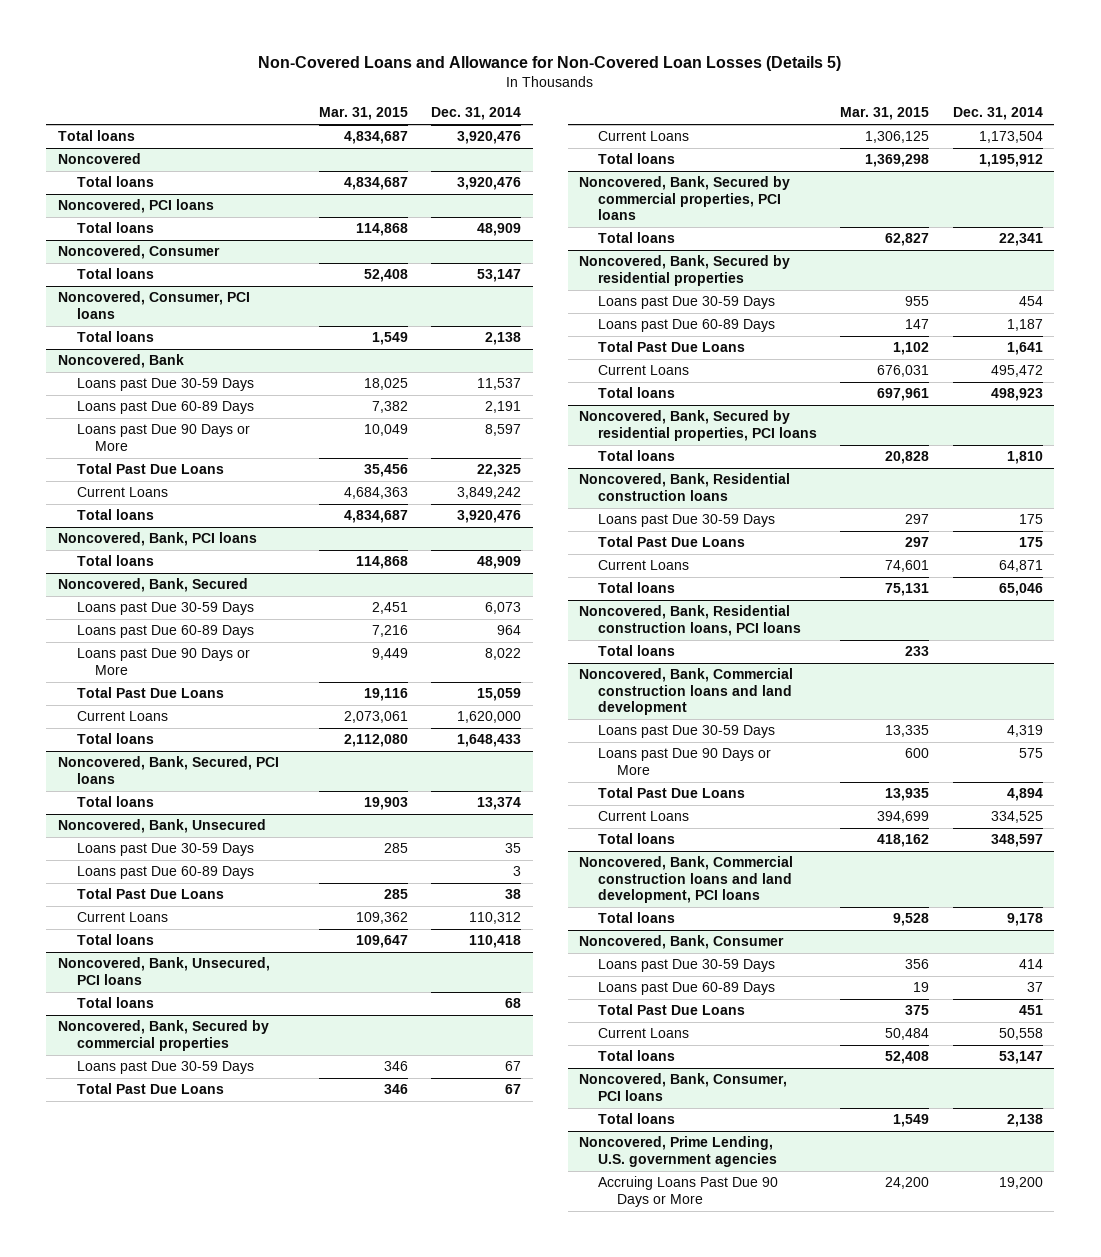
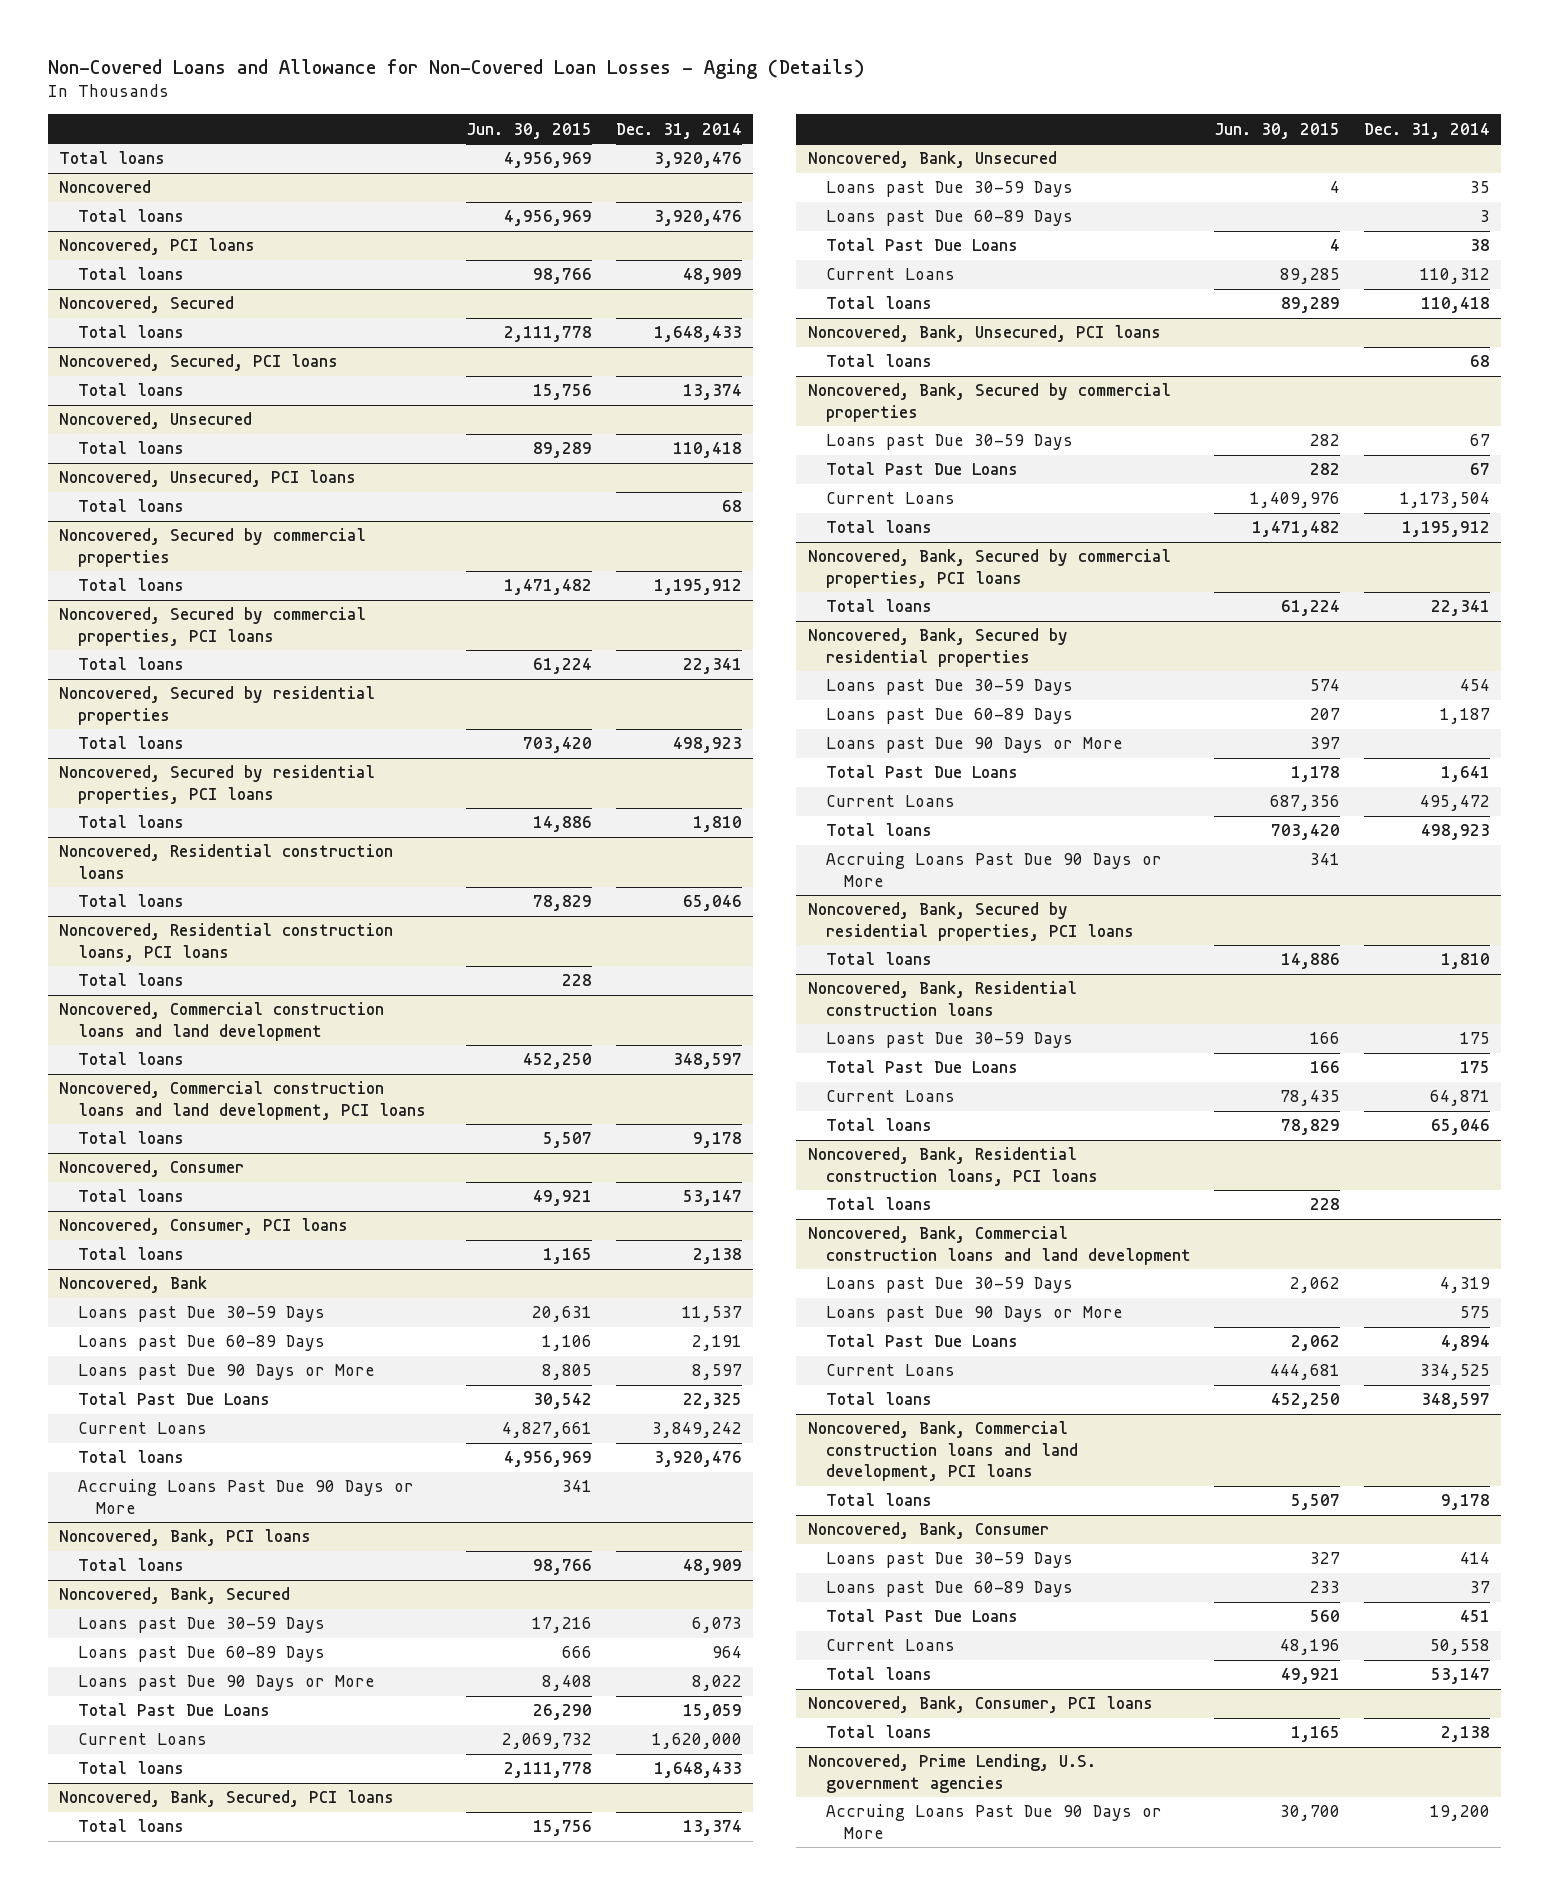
[258,56,842,72] Non-Covered Loans and Allowance for Non-Covered Loan Losses (Details 5) -> [47,59,865,80] Non-Covered Loans and Allowance for Non-Covered Loan Losses - Aging (Details)
[319,107,409,121] Mar. 31, 2015 -> none
none -> [466,122,593,139] Jun. 30, 2015
none -> [59,296,235,314] Noncovered, Secured
none -> [77,325,184,339] Total loans
none -> [59,354,339,372] Noncovered, Secured, PCI loans
none -> [77,383,184,397] Total loans
none -> [59,412,253,430] Noncovered, Unsecured
none -> [77,441,184,455] Total loans
none -> [59,470,357,488] Noncovered, Unsecured, PCI loans
none -> [77,499,184,513] Total loans
none -> [59,528,367,567] Noncovered, Secured by commercial properties
none -> [77,578,184,592] Total loans
none -> [59,607,367,646] Noncovered, Secured by commercial properties, PCI loans
none -> [77,657,184,671] Total loans
none -> [59,686,376,725] Noncovered, Secured by residential properties
none -> [77,736,184,750] Total loans
none -> [59,765,376,804] Noncovered, Secured by residential properties, PCI loans
none -> [77,815,184,829] Total loans
none -> [59,844,394,879] Noncovered, Residential construction loans
none -> [77,894,184,908] Total loans
none -> [59,923,394,962] Noncovered, Residential construction loans, PCI loans
none -> [77,973,184,987] Total loans
none -> [59,1002,385,1041] Noncovered, Commercial construction loans and land development
none -> [77,1052,184,1066] Total loans
none -> [59,1081,426,1120] Noncovered, Commercial construction loans and land development, PCI loans
none -> [77,1131,184,1145] Total loans
none -> [77,1479,414,1514] Accruing Loans Past Due 90 Days or More
none -> [825,737,1123,754] Loans past Due 90 Days or More
none -> [825,852,1162,887] Accruing Loans Past Due 90 Days or More

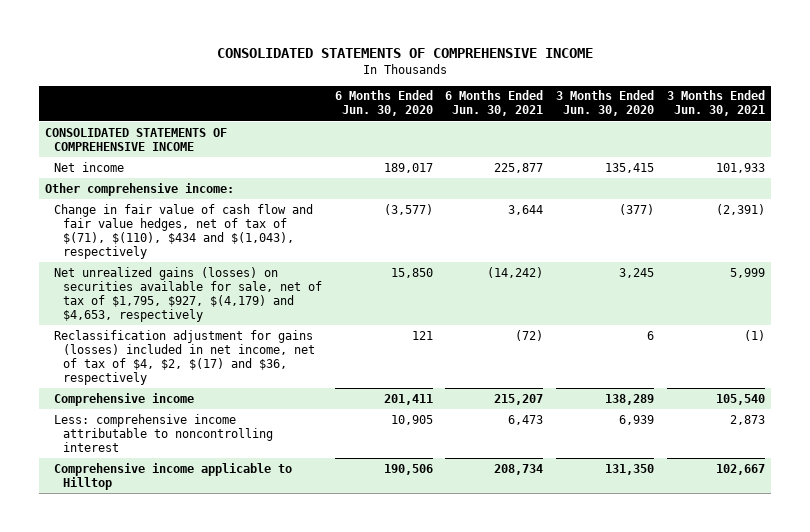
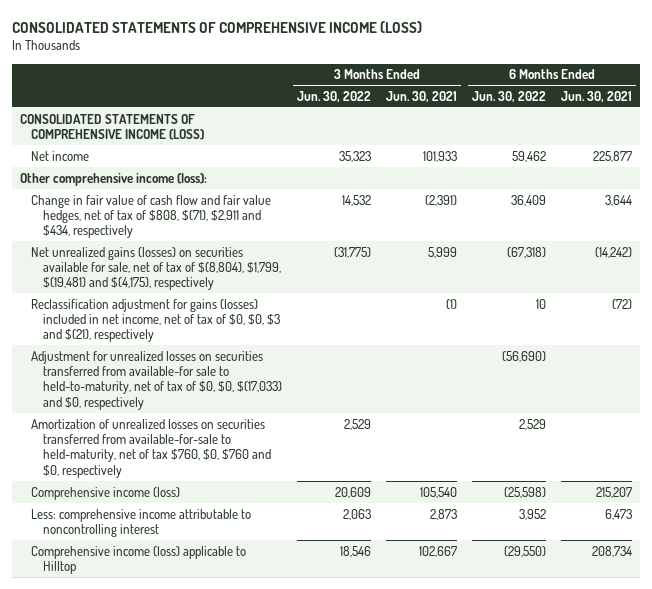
[217,47,594,58] CONSOLIDATED STATEMENTS OF COMPREHENSIVE INCOME -> [12,20,423,33] CONSOLIDATED STATEMENTS OF COMPREHENSIVE INCOME (LOSS)
[334,90,433,117] 6 Months Ended Jun. 30, 2020 -> none
[556,90,655,117] 3 Months Ended Jun. 30, 2020 -> none
none -> [296,90,371,102] Jun. 30, 2022
none -> [471,90,546,102] Jun. 30, 2022
[45,127,228,151] CONSOLIDATED STATEMENTS OF COMPREHENSIVE INCOME -> [19,113,205,141] CONSOLIDATED STATEMENTS OF COMPREHENSIVE INCOME (LOSS)
[45,182,235,196] Other comprehensive income: -> [19,172,207,186] Other comprehensive income (loss):
[54,203,314,260] Change in fair value of cash flow and fair value hedges, net of tax of $(71), $(110), $434 and $(1,043), respectively -> [31,194,272,239] Change in fair value of cash flow and fair value hedges, net of tax of $808, $(71), $2,911 and $434, respectively
[54,266,322,323] Net unrealized gains (losses) on securities available for sale, net of tax of $1,795, $927, $(4,179) and $4,653, respectively -> [31,246,281,291] Net unrealized gains (losses) on securities available for sale, net of tax of $(8,804), $1,799, $(19,481) and $(4,175), respectively
[54,329,315,386] Reclassification adjustment for gains (losses) included in net income, net of tax of $4, $2, $(17) and $36, respectively -> [31,298,280,343] Reclassification adjustment for gains (losses) included in net income, net of tax of $0, $0, $3 and $(21), respectively
none -> [31,350,282,410] Adjustment for unrealized losses on securities transferred from available-for sale to held-to-maturity, net of tax of $0, $0, $(17,033) and $0, respectively
none -> [31,418,271,478] Amortization of unrealized losses on securities transferred from available-for-sale to held-maturity, net of tax $760, $0, $760 and $0, respectively
[54,392,195,406] Comprehensive income -> [31,486,181,500] Comprehensive income (loss)
[54,462,293,490] Comprehensive income applicable to Hilltop -> [31,545,247,575] Comprehensive income (loss) applicable to Hilltop

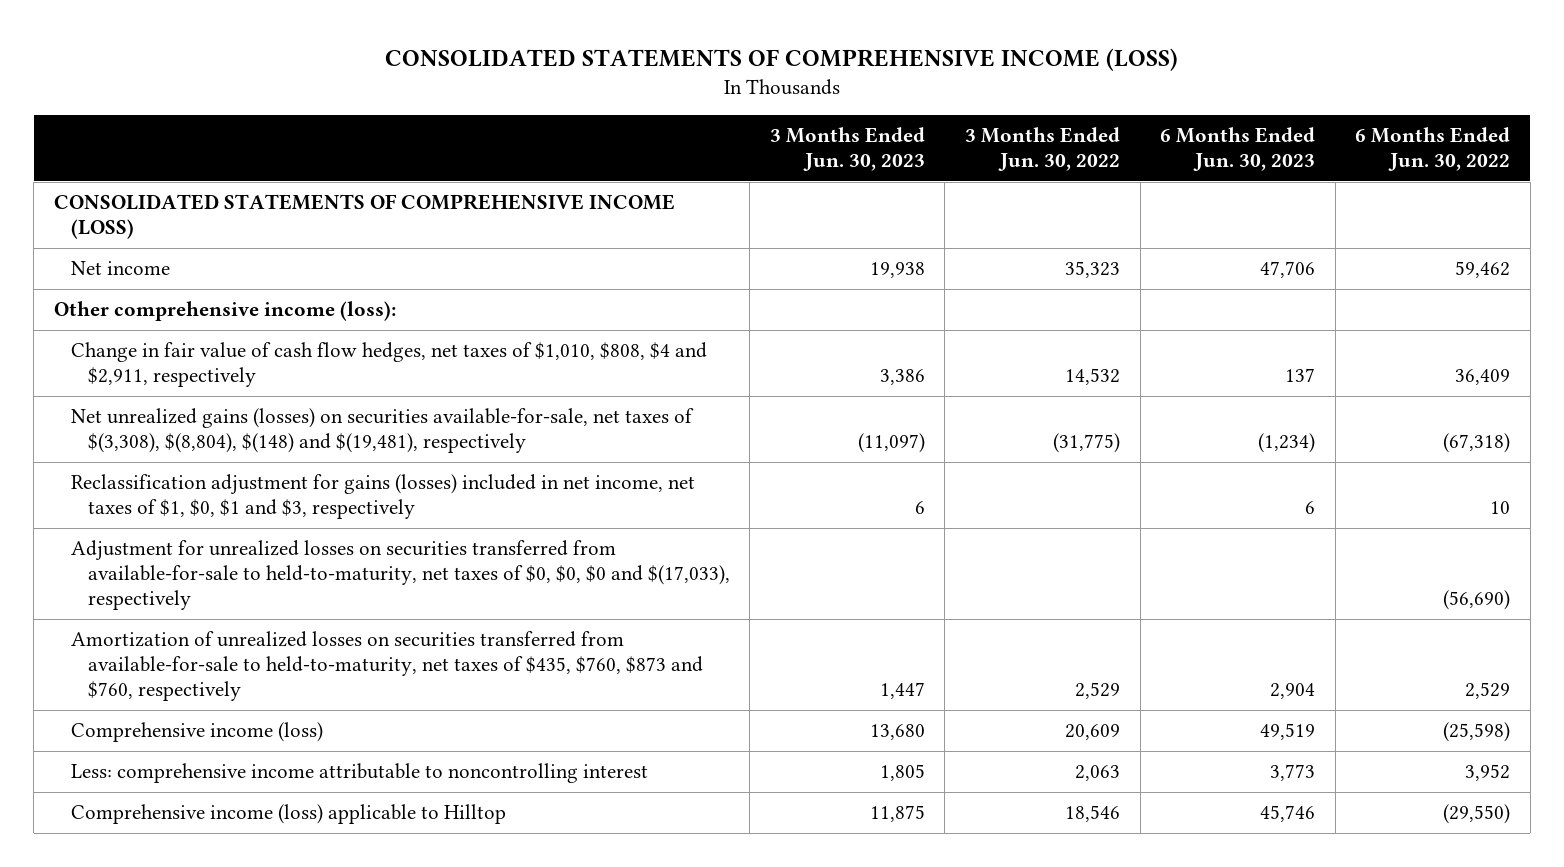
[385,90,457,102] Jun. 30, 2021 -> none
[561,90,633,102] Jun. 30, 2021 -> none
none -> [769,127,925,172] 3 Months Ended Jun. 30, 2023
none -> [1160,127,1316,172] 6 Months Ended Jun. 30, 2023
[31,194,272,239] Change in fair value of cash flow and fair value hedges, net of tax of $808, $(71), $2,911 and $434, respectively -> [70,342,707,388] Change in fair value of cash flow hedges, net taxes of $1,010, $808, $4 and $2,911, respectively
[31,246,281,291] Net unrealized gains (losses) on securities available for sale, net of tax of $(8,804), $1,799, $(19,481) and $(4,175), respectively -> [70,408,694,454] Net unrealized gains (losses) on securities available-for-sale, net taxes of $(3,308), $(8,804), $(148) and $(19,481), respectively
[31,298,280,343] Reclassification adjustment for gains (losses) included in net income, net of tax of $0, $0, $3 and $(21), respectively -> [70,474,695,520] Reclassification adjustment for gains (losses) included in net income, net taxes of $1, $0, $1 and $3, respectively
[31,350,282,410] Adjustment for unrealized losses on securities transferred from available-for sale to held-to-maturity, net of tax of $0, $0, $(17,033) and $0, respectively -> [70,540,730,611] Adjustment for unrealized losses on securities transferred from available-for-sale to held-to-maturity, net taxes of $0, $0, $0 and $(17,033), respectively
[31,418,271,478] Amortization of unrealized losses on securities transferred from available-for-sale to held-maturity, net of tax $760, $0, $760 and $0, respectively -> [70,631,703,702] Amortization of unrealized losses on securities transferred from available-for-sale to held-to-maturity, net taxes of $435, $760, $873 and $760, respectively

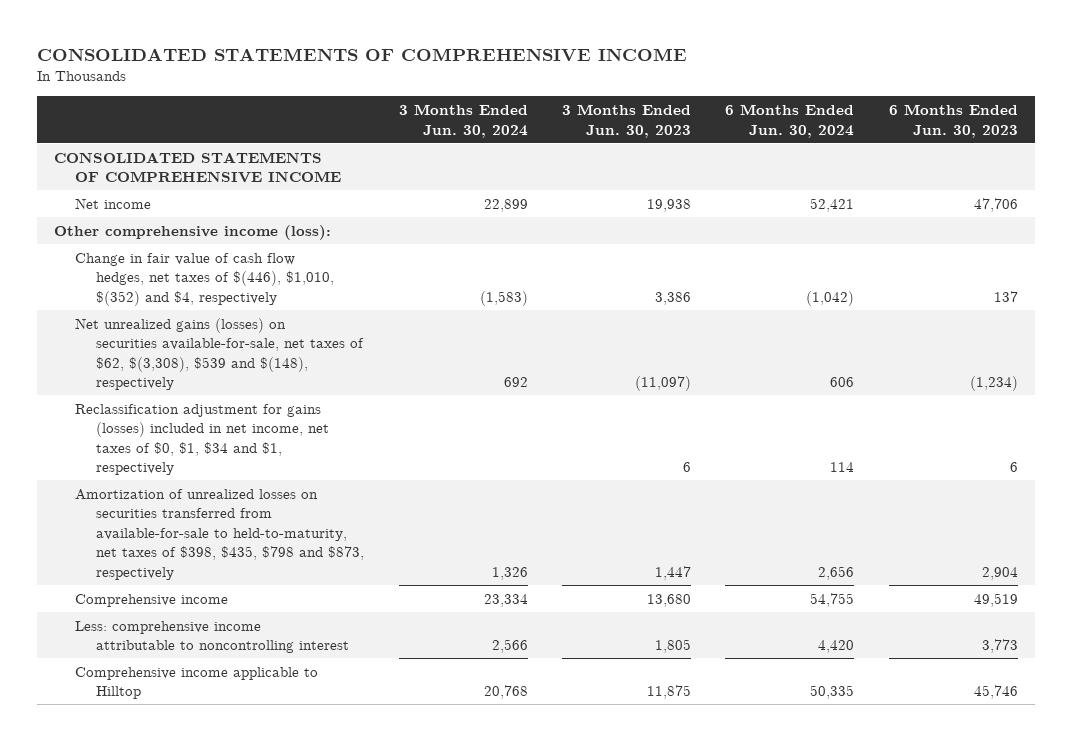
[384,47,1178,71] CONSOLIDATED STATEMENTS OF COMPREHENSIVE INCOME (LOSS) -> [36,47,687,61] CONSOLIDATED STATEMENTS OF COMPREHENSIVE INCOME
[965,127,1121,172] 3 Months Ended Jun. 30, 2022 -> none
[1355,127,1511,172] 6 Months Ended Jun. 30, 2022 -> none
none -> [398,104,528,138] 3 Months Ended Jun. 30, 2024
none -> [725,104,855,138] 6 Months Ended Jun. 30, 2024
[53,194,675,240] CONSOLIDATED STATEMENTS OF COMPREHENSIVE INCOME (LOSS) -> [54,151,342,184] CONSOLIDATED STATEMENTS OF COMPREHENSIVE INCOME
[70,540,730,611] Adjustment for unrealized losses on securities transferred from available-for-sale to held-to-maturity, net taxes of $0, $0, $0 and $(17,033), respectively -> none
[70,342,707,388] Change in fair value of cash flow hedges, net taxes of $1,010, $808, $4 and $2,911, respectively -> [75,252,335,306] Change in fair value of cash flow hedges, net taxes of $(446), $1,010, $(352) and $4, respectively
[70,408,694,454] Net unrealized gains (losses) on securities available-for-sale, net taxes of $(3,308), $(8,804), $(148) and $(19,481), respectively -> [75,317,365,391] Net unrealized gains (losses) on securities available-for-sale, net taxes of $62, $(3,308), $539 and $(148), respectively
[70,474,695,520] Reclassification adjustment for gains (losses) included in net income, net taxes of $1, $0, $1 and $3, respectively -> [75,403,330,476] Reclassification adjustment for gains (losses) included in net income, net taxes of $0, $1, $34 and $1, respectively
[70,631,703,702] Amortization of unrealized losses on securities transferred from available-for-sale to held-to-maturity, net taxes of $435, $760, $873 and $760, respectively -> [75,488,365,580] Amortization of unrealized losses on securities transferred from available-for-sale to held-to-maturity, net taxes of $398, $435, $798 and $873, respectively
[70,722,323,743] Comprehensive income (loss) -> [75,593,229,607] Comprehensive income
[70,804,506,825] Comprehensive income (loss) applicable to Hilltop -> [75,666,319,700] Comprehensive income applicable to Hilltop

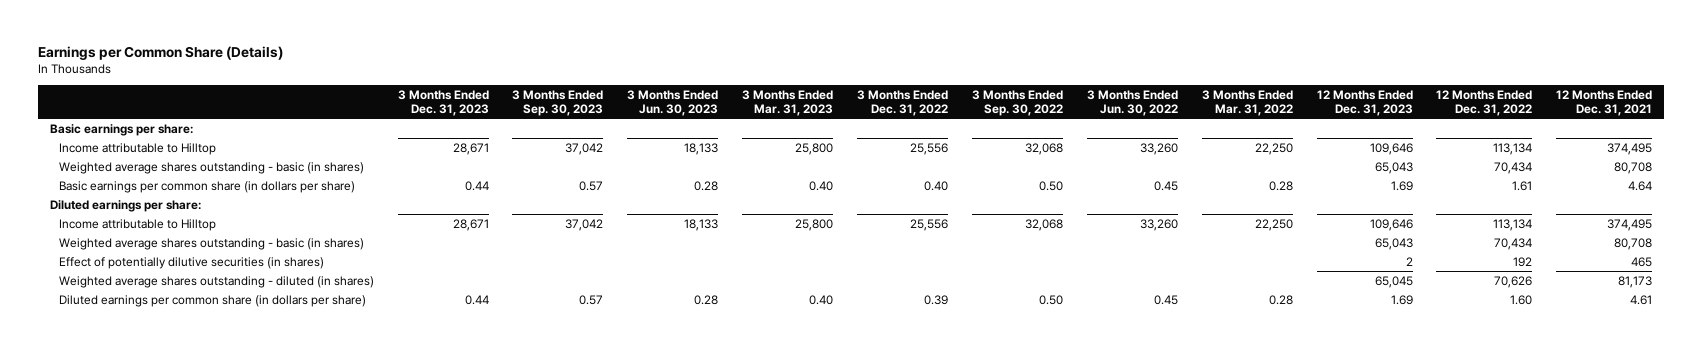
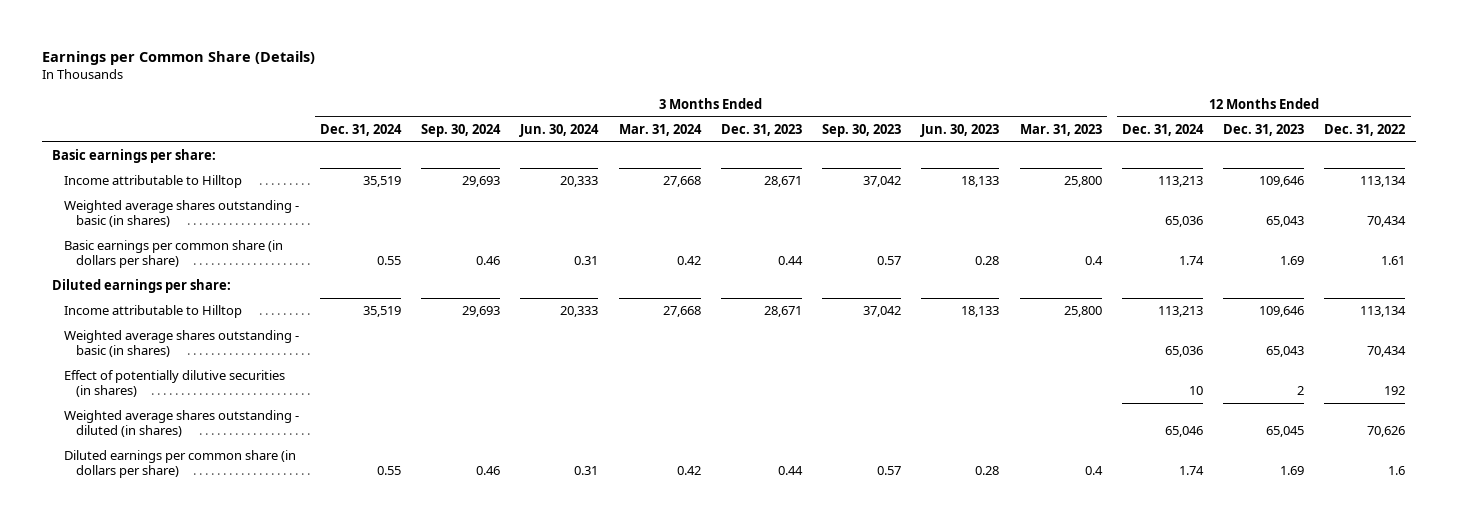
[857,89,949,117] 3 Months Ended Dec. 31, 2022 -> none
[971,89,1063,117] 3 Months Ended Sep. 30, 2022 -> none
[1086,89,1178,117] 3 Months Ended Jun. 30, 2022 -> none
[1201,89,1293,117] 3 Months Ended Mar. 31, 2022 -> none
[1556,89,1653,117] 12 Months Ended Dec. 31, 2021 -> none
none -> [319,123,402,136] Dec. 31, 2024
none -> [420,123,501,137] Sep. 30, 2024
none -> [519,123,600,137] Jun. 30, 2024
none -> [618,123,702,136] Mar. 31, 2024
none -> [1121,123,1204,136] Dec. 31, 2024
[809,180,834,191] 0.40 -> [1084,255,1103,265] 0.4
[809,294,834,305] 0.40 -> [1084,465,1103,475] 0.4
[1510,294,1533,305] 1.60 -> [1388,465,1406,475] 1.6

